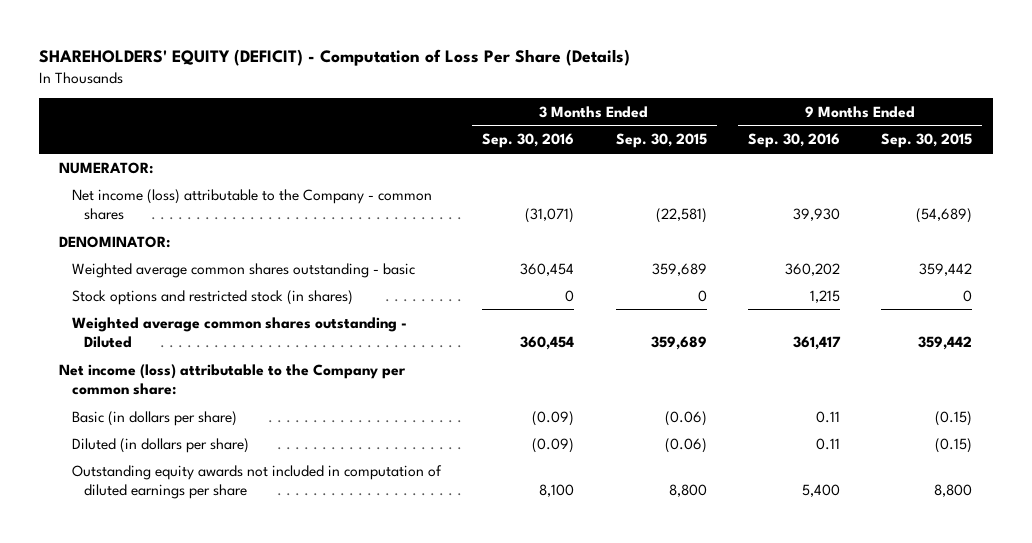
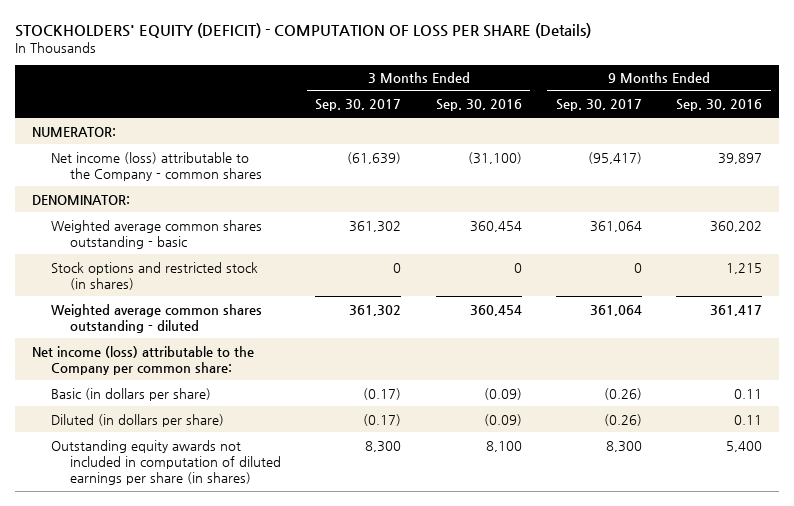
[38,49,630,67] SHAREHOLDERS' EQUITY (DEFICIT) - Computation of Loss Per Share (Details) -> [14,22,591,38] STOCKHOLDERS' EQUITY (DEFICIT) - COMPUTATION OF LOSS PER SHARE (Details)
[615,133,707,149] Sep. 30, 2015 -> none
[881,133,973,149] Sep. 30, 2015 -> none
none -> [315,99,402,112] Sep. 30, 2017
none -> [555,99,642,112] Sep. 30, 2017
[525,208,575,224] (31,071) -> [467,151,522,164] (31,100)
[792,208,840,222] 39,930 -> [718,152,763,164] 39,897
[71,316,407,349] Weighted average common shares outstanding - Diluted -> [51,303,263,333] Weighted average common shares outstanding - diluted
[71,464,442,500] Outstanding equity awards not included in computation of diluted earnings per share -> [51,439,282,486] Outstanding equity awards not included in computation of diluted earnings per share (in shares)

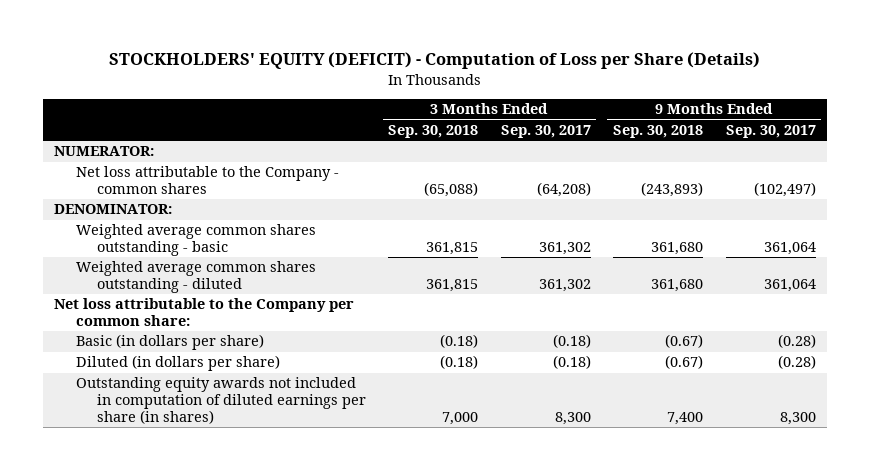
[14,22,591,38] STOCKHOLDERS' EQUITY (DEFICIT) - COMPUTATION OF LOSS PER SHARE (Details) -> [108,52,760,70] STOCKHOLDERS' EQUITY (DEFICIT) - Computation of Loss per Share (Details)
[435,99,522,112] Sep. 30, 2016 -> none
[676,99,763,112] Sep. 30, 2016 -> none
none -> [388,125,479,139] Sep. 30, 2018
none -> [613,125,704,139] Sep. 30, 2018
[51,151,263,181] Net income (loss) attributable to the Company - common shares -> [75,166,339,195] Net loss attributable to the Company - common shares
[347,151,402,164] (61,639) -> [536,182,591,198] (64,208)
[587,151,642,164] (95,417) -> [753,182,816,198] (102,497)
[51,261,259,290] Stock options and restricted stock (in shares) -> none
[31,345,254,375] Net income (loss) attributable to the Company per common share: -> [54,298,355,327] Net loss attributable to the Company per common share:
[363,387,402,400] (0.17) -> [552,334,591,349] (0.18)
[603,387,642,400] (0.26) -> [777,334,816,349] (0.28)
[363,413,402,426] (0.17) -> [552,355,591,370] (0.18)
[603,413,642,426] (0.26) -> [777,355,816,370] (0.28)

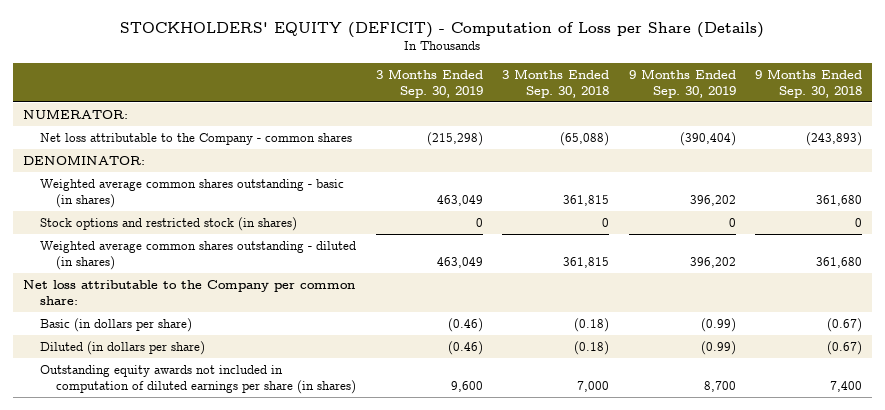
[500,125,591,139] Sep. 30, 2017 -> none
[725,125,816,139] Sep. 30, 2017 -> none
none -> [375,68,483,98] 3 Months Ended Sep. 30, 2019
none -> [628,68,736,98] 9 Months Ended Sep. 30, 2019
[75,224,316,257] Weighted average common shares outstanding - basic -> [39,179,344,208] Weighted average common shares outstanding - basic (in shares)
none -> [39,217,297,232] Stock options and restricted stock (in shares)
[75,261,316,294] Weighted average common shares outstanding - diluted -> [39,241,356,270] Weighted average common shares outstanding - diluted (in shares)

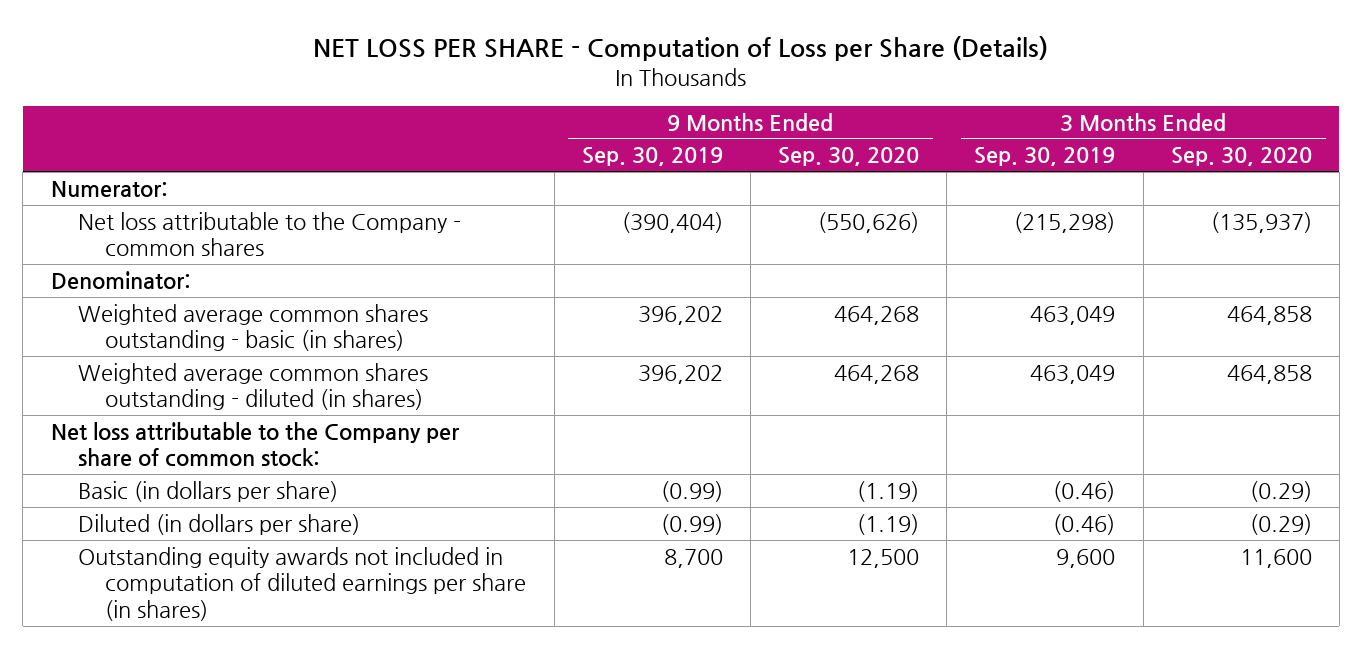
[120,21,765,38] STOCKHOLDERS' EQUITY (DEFICIT) - Computation of Loss per Share (Details) -> [313,35,1049,61] NET LOSS PER SHARE - Computation of Loss per Share (Details)
[502,68,610,98] 3 Months Ended Sep. 30, 2018 -> none
[754,68,862,98] 9 Months Ended Sep. 30, 2018 -> none
none -> [778,147,920,167] Sep. 30, 2020
none -> [1170,147,1312,167] Sep. 30, 2020
[22,109,128,120] NUMERATOR: -> [50,180,168,197] Numerator:
[22,155,145,166] DENOMINATOR: -> [50,270,191,289] Denominator:
[39,217,297,232] Stock options and restricted stock (in shares) -> none
[22,280,355,305] Net loss attributable to the Company per common share: -> [50,421,460,468] Net loss attributable to the Company per share of common stock:

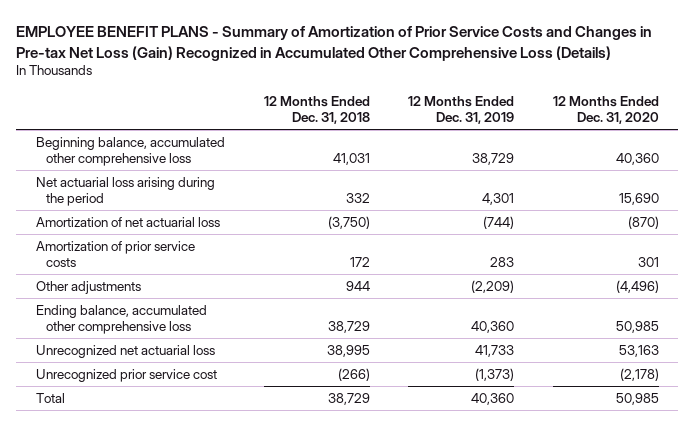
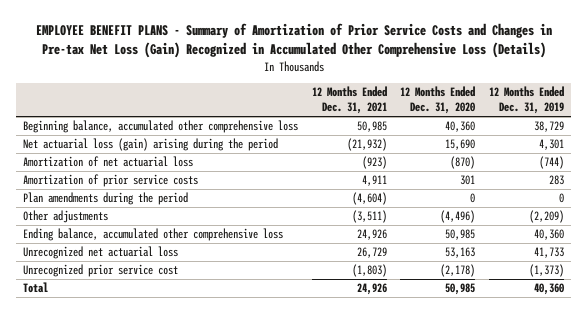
[263,95,370,124] 12 Months Ended Dec. 31, 2018 -> none
none -> [311,86,387,115] 12 Months Ended Dec. 31, 2021
[35,177,215,207] Net actuarial loss arising during the period -> [23,138,279,152] Net actuarial loss (gain) arising during the period
none -> [23,192,189,206] Plan amendments during the period

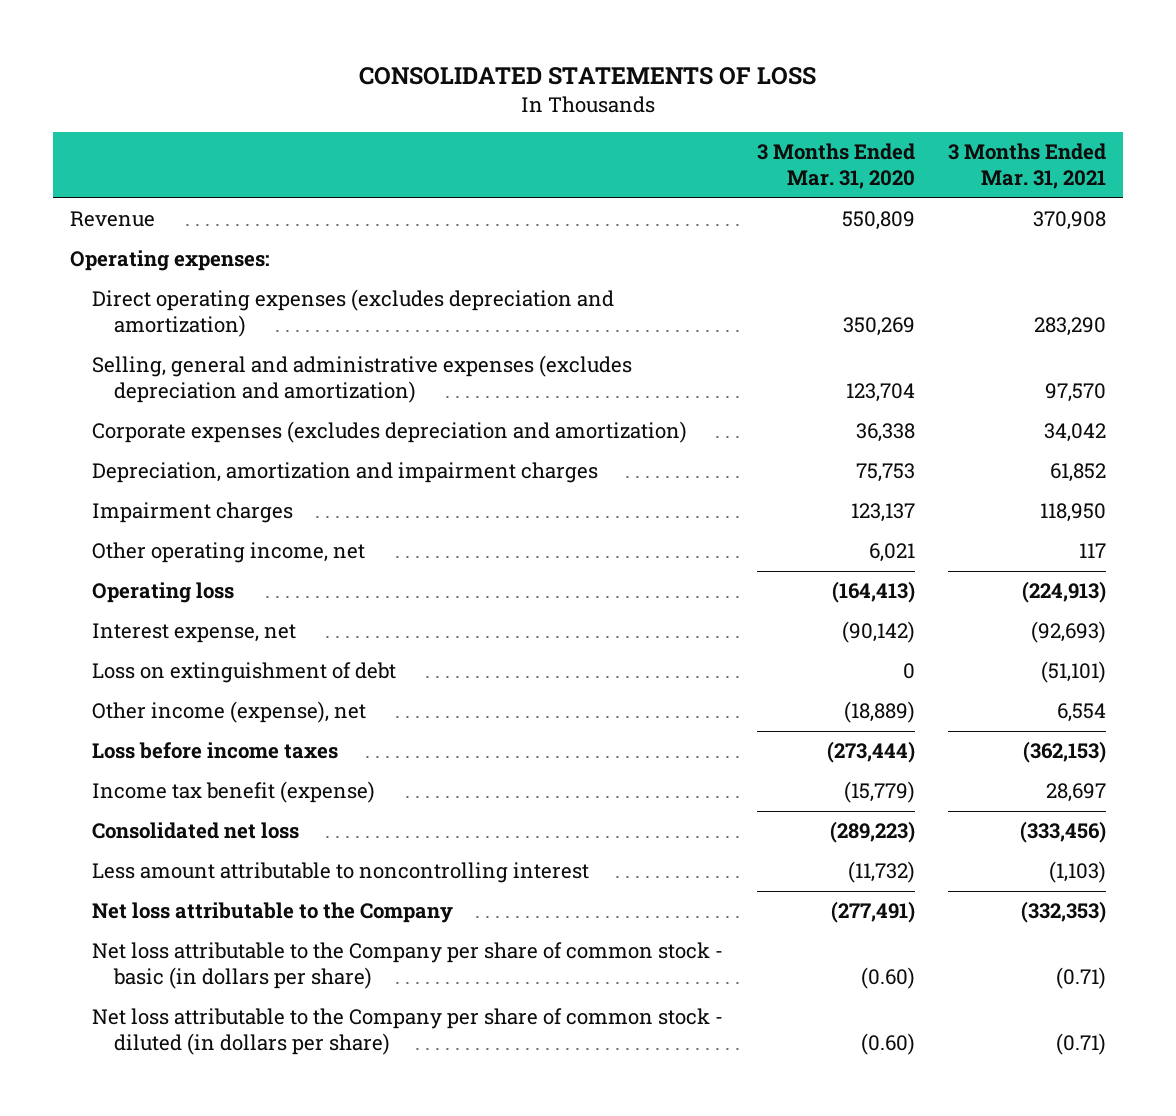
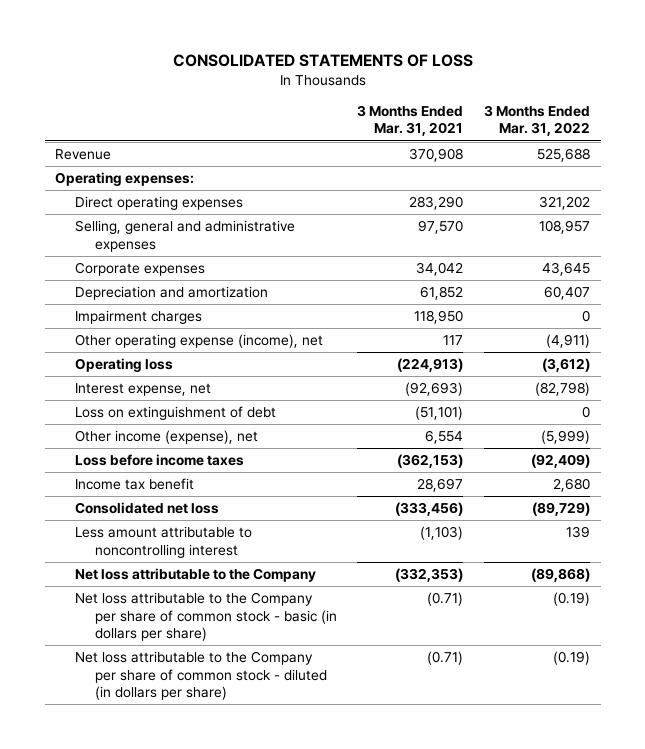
[756,143,915,190] 3 Months Ended Mar. 31, 2020 -> none
none -> [484,104,591,137] 3 Months Ended Mar. 31, 2022
[91,289,614,337] Direct operating expenses (excludes depreciation and amortization) -> [74,195,243,210] Direct operating expenses
[91,355,632,403] Selling, general and administrative expenses (excludes depreciation and amortization) -> [74,219,295,252] Selling, general and administrative expenses
[91,421,687,444] Corporate expenses (excludes depreciation and amortization) -> [74,261,205,276] Corporate expenses
[91,462,598,484] Depreciation, amortization and impairment charges -> [74,285,268,300] Depreciation and amortization
[91,542,365,564] Other operating income, net -> [74,333,323,348] Other operating expense (income), net
[91,781,375,804] Income tax benefit (expense) -> [74,477,194,490] Income tax benefit

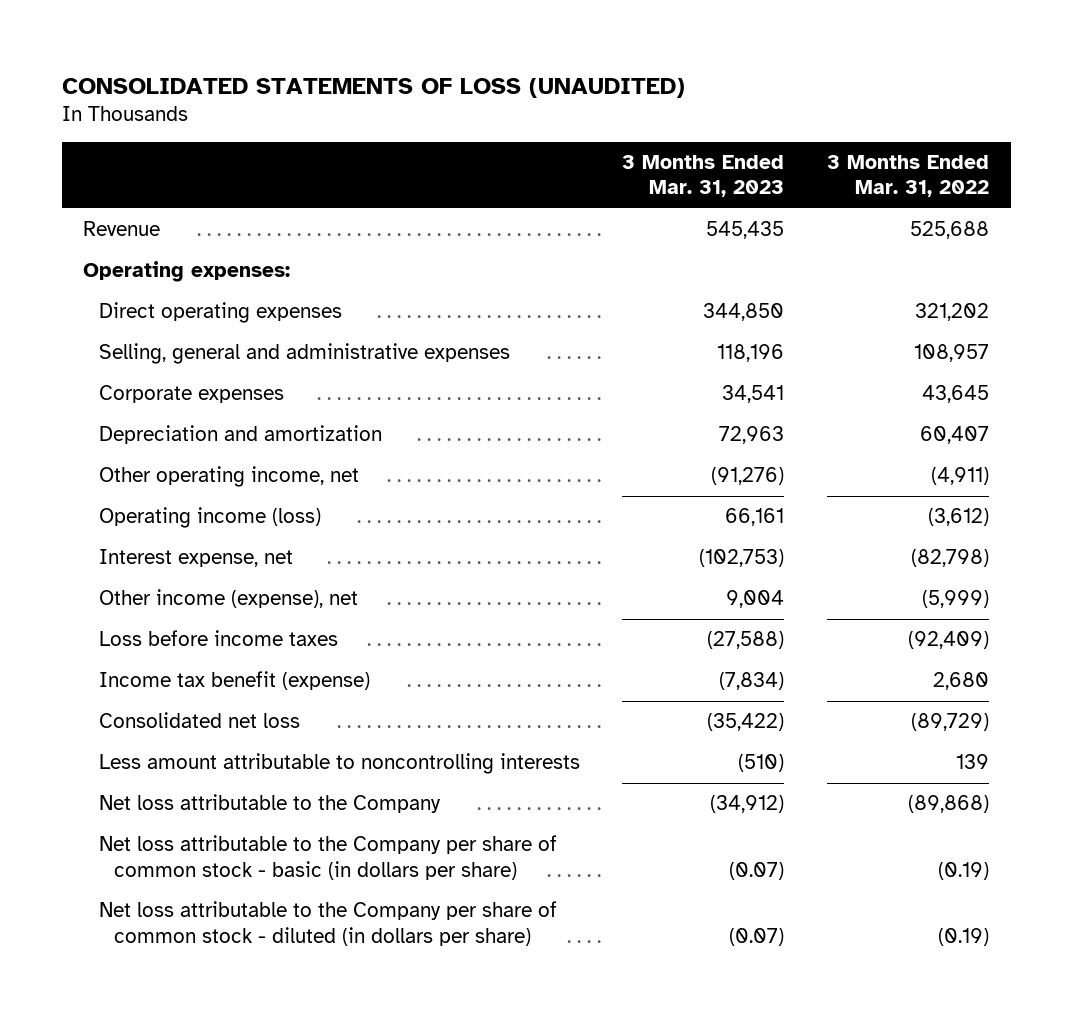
[172,54,473,68] CONSOLIDATED STATEMENTS OF LOSS -> [61,77,685,98] CONSOLIDATED STATEMENTS OF LOSS (UNAUDITED)
[357,104,464,137] 3 Months Ended Mar. 31, 2021 -> none
none -> [622,154,785,198] 3 Months Ended Mar. 31, 2023
[74,309,202,324] Impairment charges -> none
[74,333,323,348] Other operating expense (income), net -> [98,466,359,488] Other operating income, net
[74,357,173,372] Operating loss -> [98,507,321,529] Operating income (loss)
[74,405,276,420] Loss on extinguishment of debt -> none
[74,477,194,490] Income tax benefit -> [98,671,370,691] Income tax benefit (expense)
[74,525,252,558] Less amount attributable to noncontrolling interest -> [98,753,580,775] Less amount attributable to noncontrolling interests

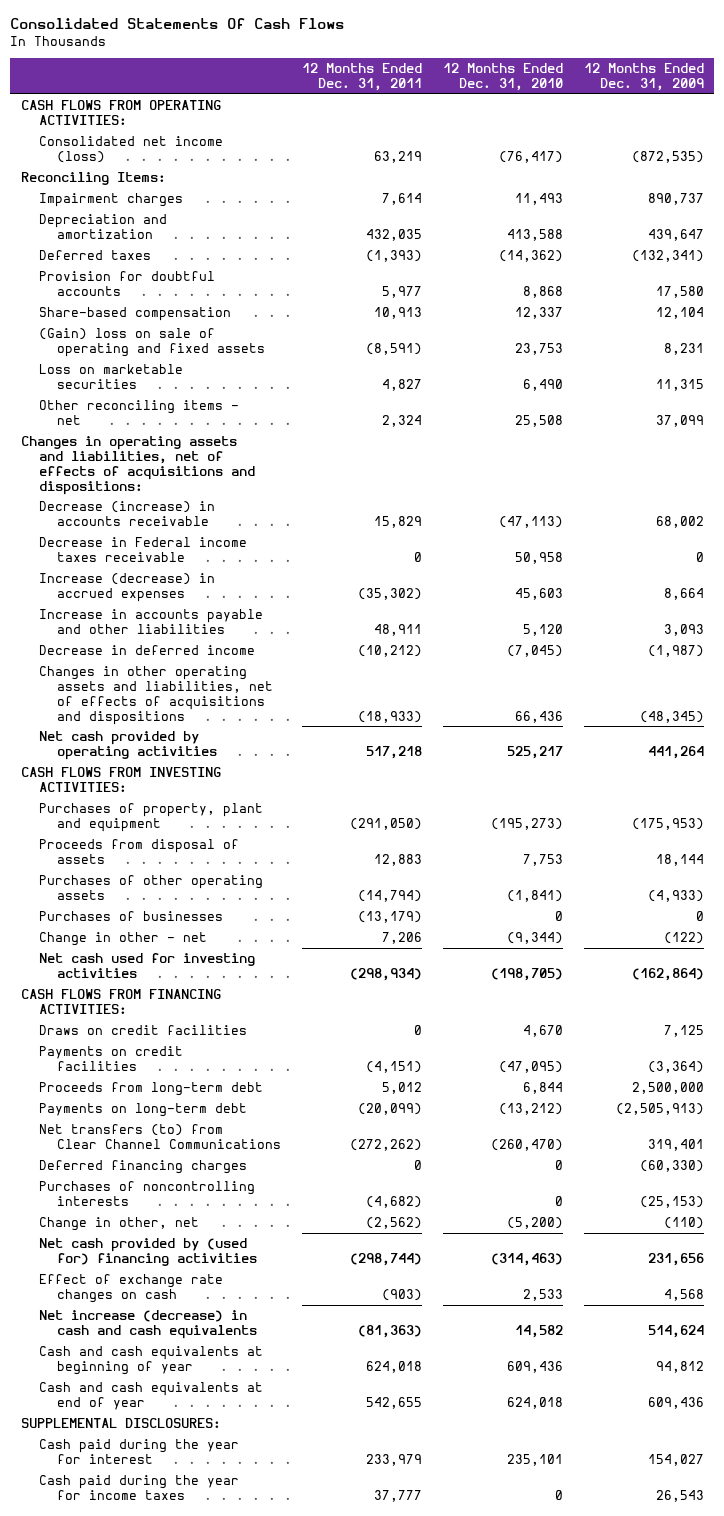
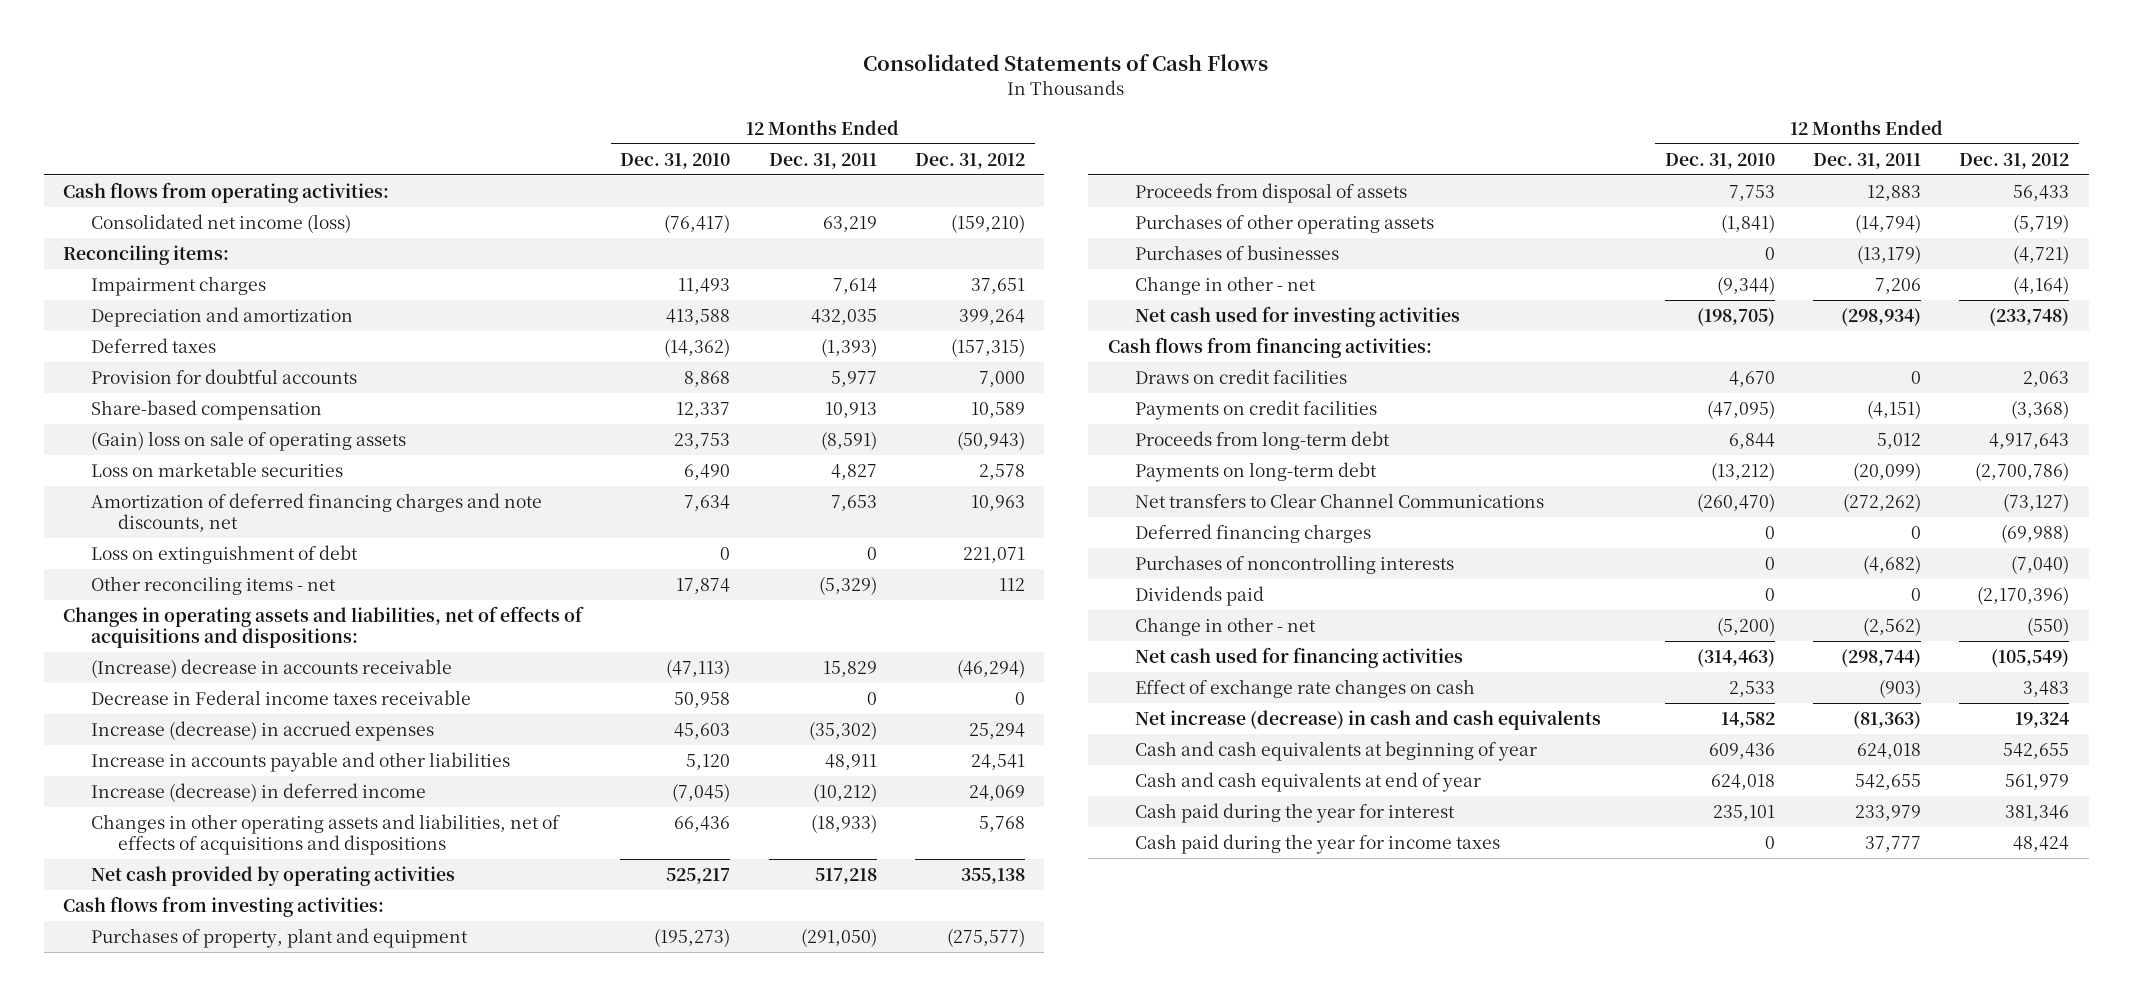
[10,18,345,30] Consolidated Statements Of Cash Flows -> [863,54,1269,72] Consolidated Statements of Cash Flows
[583,63,704,92] 12 Months Ended Dec. 31, 2009 -> none
none -> [914,152,1025,169] Dec. 31, 2012
[20,100,221,125] CASH FLOWS FROM OPERATING ACTIVITIES: -> [63,181,390,203] Cash flows from operating activities:
[20,172,166,186] Reconciling Items: -> [63,244,230,265] Reconciling items:
[39,328,266,357] (Gain) loss on sale of operating and fixed assets -> [90,430,406,451] (Gain) loss on sale of operating assets
none -> [90,492,542,532] Amortization of deferred financing charges and note discounts, net
none -> [90,544,358,564] Loss on extinguishment of debt
[382,414,423,427] 2,324 -> [818,575,877,595] (5,329)
[514,414,563,427] 25,508 -> [676,577,731,594] 17,874
[39,501,216,526] Decrease (increase) in accounts receivable -> [90,658,452,678] (Increase) decrease in accounts receivable
[39,645,256,656] Decrease in deferred income -> [90,782,426,802] Increase (decrease) in deferred income
[20,767,221,792] CASH FLOWS FROM INVESTING ACTIVITIES: -> [63,895,385,917] Cash flows from investing activities:
[20,989,221,1014] CASH FLOWS FROM FINANCING ACTIVITIES: -> [1107,336,1432,358] Cash flows from financing activities:
[39,1124,282,1149] Net transfers (to) from Clear Channel Communications -> [1135,492,1545,508] Net transfers to Clear Channel Communications
none -> [1135,585,1265,606] Dividends paid
[39,1217,200,1232] Change in other, net -> [1135,616,1317,636] Change in other - net
[39,1238,258,1266] Net cash provided by (used for) financing activities -> [1135,646,1464,668] Net cash used for financing activities
[20,1418,221,1429] SUPPLEMENTAL DISCLOSURES: -> none

